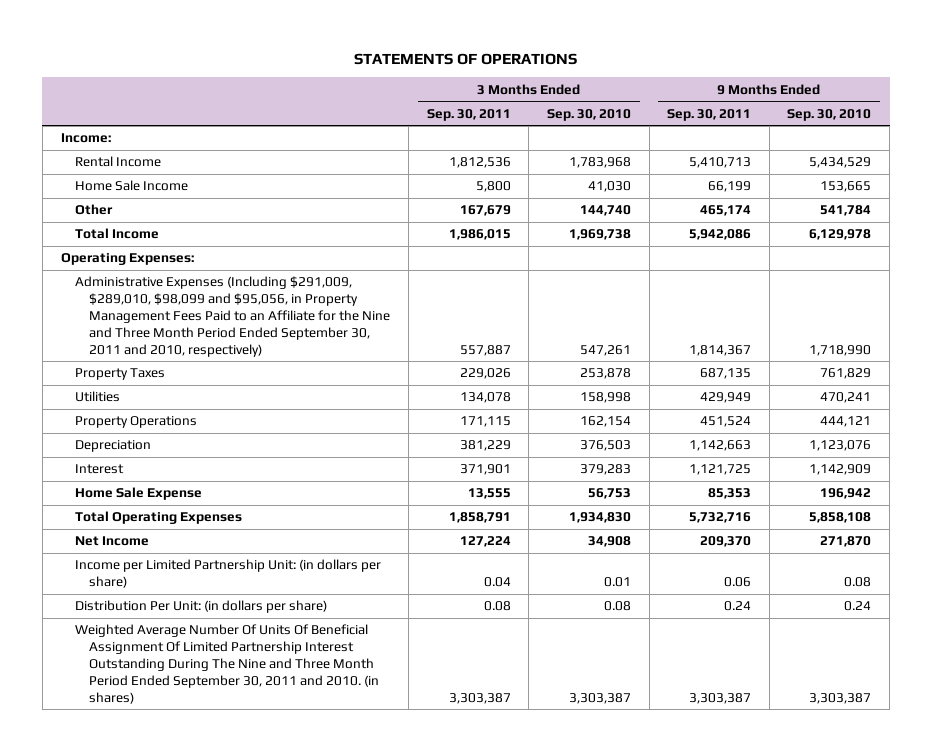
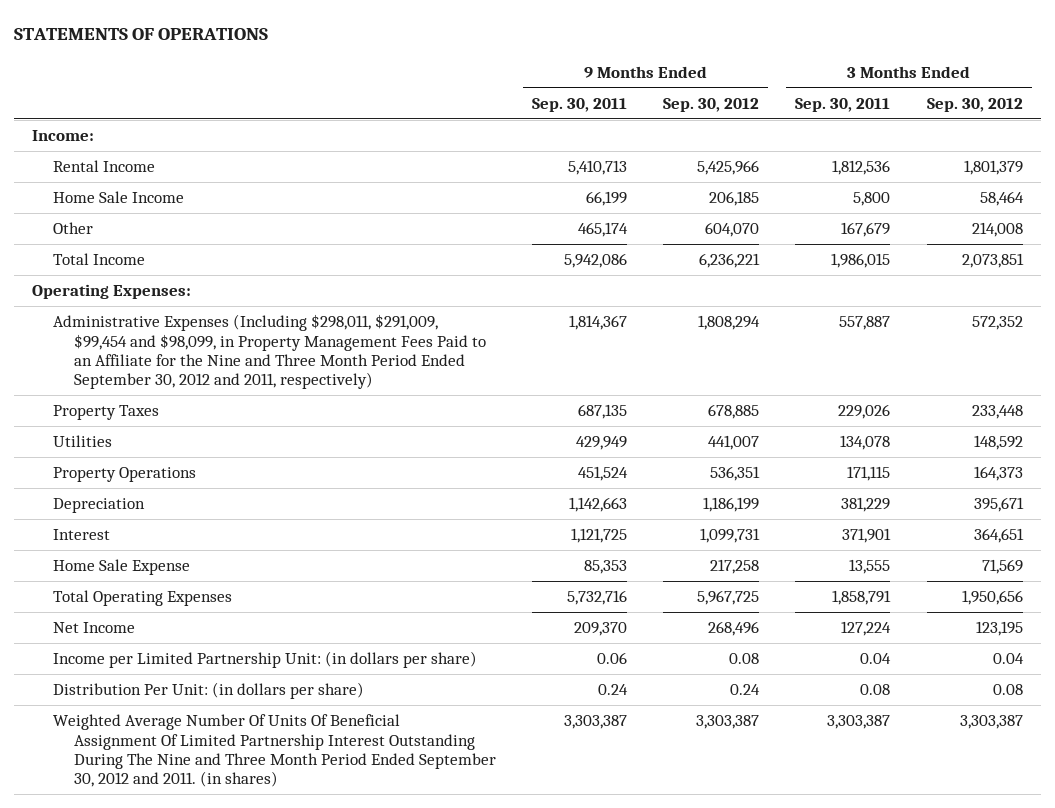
[546,108,631,121] Sep. 30, 2010 -> none
[787,108,872,121] Sep. 30, 2010 -> none
none -> [663,98,760,113] Sep. 30, 2012
none -> [926,98,1023,113] Sep. 30, 2012
[74,276,391,357] Administrative Expenses (Including $291,009, $289,010, $98,099 and $95,056, in Property Management Fees Paid to an Affiliate for the Nine and Three Month Period Ended September 30, 2011 and 2010, respectively) -> [52,314,486,390] Administrative Expenses (Including $298,011, $291,009, $99,454 and $98,099, in Property Management Fees Paid to an Affiliate for the Nine and Three Month Period Ended September 30, 2012 and 2011, respectively)
[74,624,380,704] Weighted Average Number Of Units Of Beneficial Assignment Of Limited Partnership Interest Outstanding During The Nine and Three Month Period Ended September 30, 2011 and 2010. (in shares) -> [52,714,496,788] Weighted Average Number Of Units Of Beneficial Assignment Of Limited Partnership Interest Outstanding During The Nine and Three Month Period Ended September 30, 2012 and 2011. (in shares)

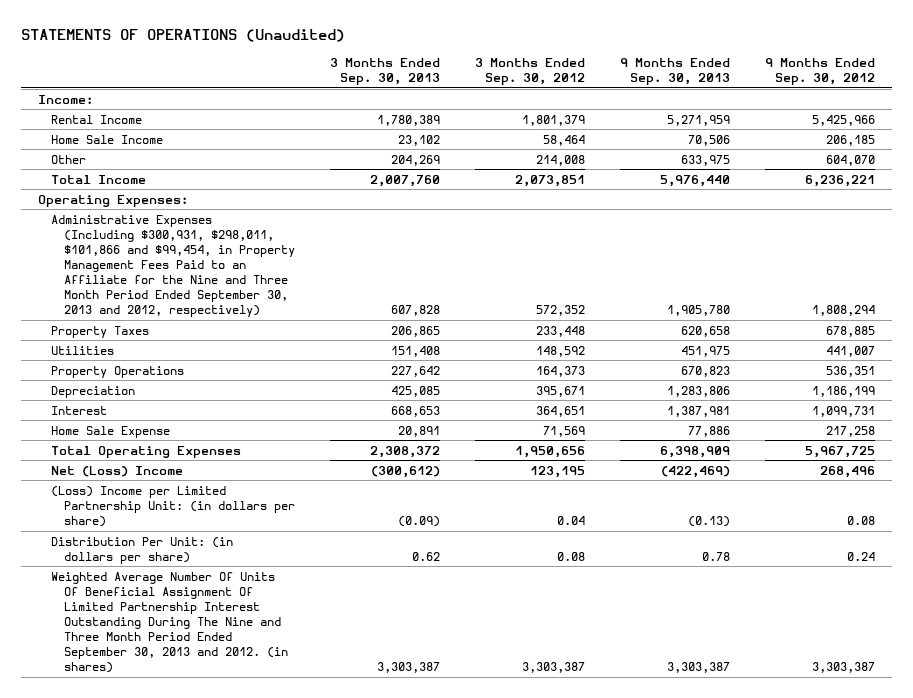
[13,27,268,40] STATEMENTS OF OPERATIONS -> [21,28,346,42] STATEMENTS OF OPERATIONS (Unaudited)
[532,98,628,113] Sep. 30, 2011 -> none
[795,98,891,113] Sep. 30, 2011 -> none
none -> [329,58,440,86] 3 Months Ended Sep. 30, 2013
none -> [619,58,730,86] 9 Months Ended Sep. 30, 2013
[52,314,486,390] Administrative Expenses (Including $298,011, $291,009, $99,454 and $98,099, in Property Management Fees Paid to an Affiliate for the Nine and Three Month Period Ended September 30, 2012 and 2011, respectively) -> [51,214,295,318] Administrative Expenses (Including $300,931, $298,011, $101,866 and $99,454, in Property Management Fees Paid to an Affiliate for the Nine and Three Month Period Ended September 30, 2013 and 2012, respectively)
[52,622,135,634] Net Income -> [51,465,184,477] Net (Loss) Income
[52,651,477,669] Income per Limited Partnership Unit: (in dollars per share) -> [51,485,295,527] (Loss) Income per Limited Partnership Unit: (in dollars per share)
[52,714,496,788] Weighted Average Number Of Units Of Beneficial Assignment Of Limited Partnership Interest Outstanding During The Nine and Three Month Period Ended September 30, 2012 and 2011. (in shares) -> [51,571,288,674] Weighted Average Number Of Units Of Beneficial Assignment Of Limited Partnership Interest Outstanding During The Nine and Three Month Period Ended September 30, 2013 and 2012. (in shares)

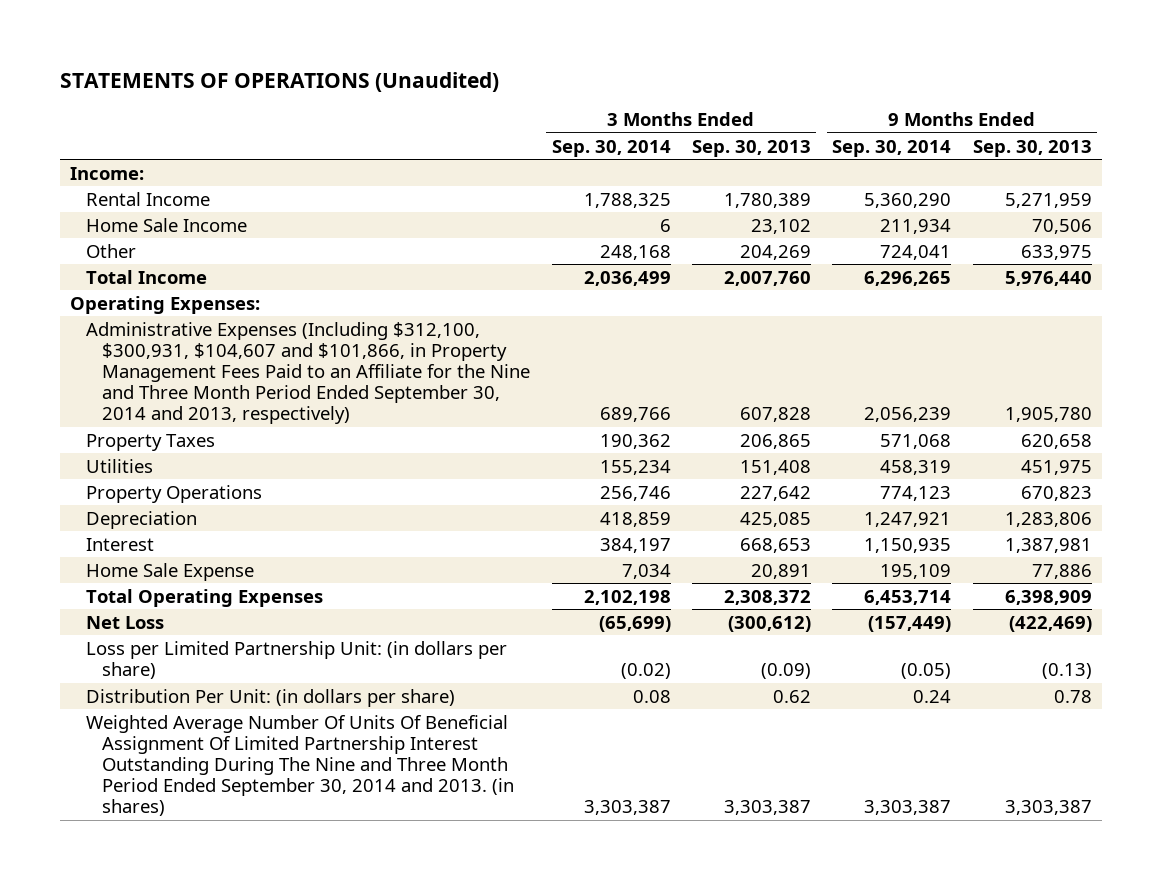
[474,58,585,86] 3 Months Ended Sep. 30, 2012 -> none
[764,58,875,86] 9 Months Ended Sep. 30, 2012 -> none
none -> [551,139,671,157] Sep. 30, 2014
none -> [832,139,952,157] Sep. 30, 2014
[51,214,295,318] Administrative Expenses (Including $300,931, $298,011, $101,866 and $99,454, in Property Management Fees Paid to an Affiliate for the Nine and Three Month Period Ended September 30, 2013 and 2012, respectively) -> [86,321,531,424] Administrative Expenses (Including $312,100, $300,931, $104,607 and $101,866, in Property Management Fees Paid to an Affiliate for the Nine and Three Month Period Ended September 30, 2014 and 2013, respectively)
[51,465,184,477] Net (Loss) Income -> [86,615,165,629] Net Loss
[51,485,295,527] (Loss) Income per Limited Partnership Unit: (in dollars per share) -> [86,640,508,679] Loss per Limited Partnership Unit: (in dollars per share)
[51,571,288,674] Weighted Average Number Of Units Of Beneficial Assignment Of Limited Partnership Interest Outstanding During The Nine and Three Month Period Ended September 30, 2013 and 2012. (in shares) -> [86,714,515,816] Weighted Average Number Of Units Of Beneficial Assignment Of Limited Partnership Interest Outstanding During The Nine and Three Month Period Ended September 30, 2014 and 2013. (in shares)

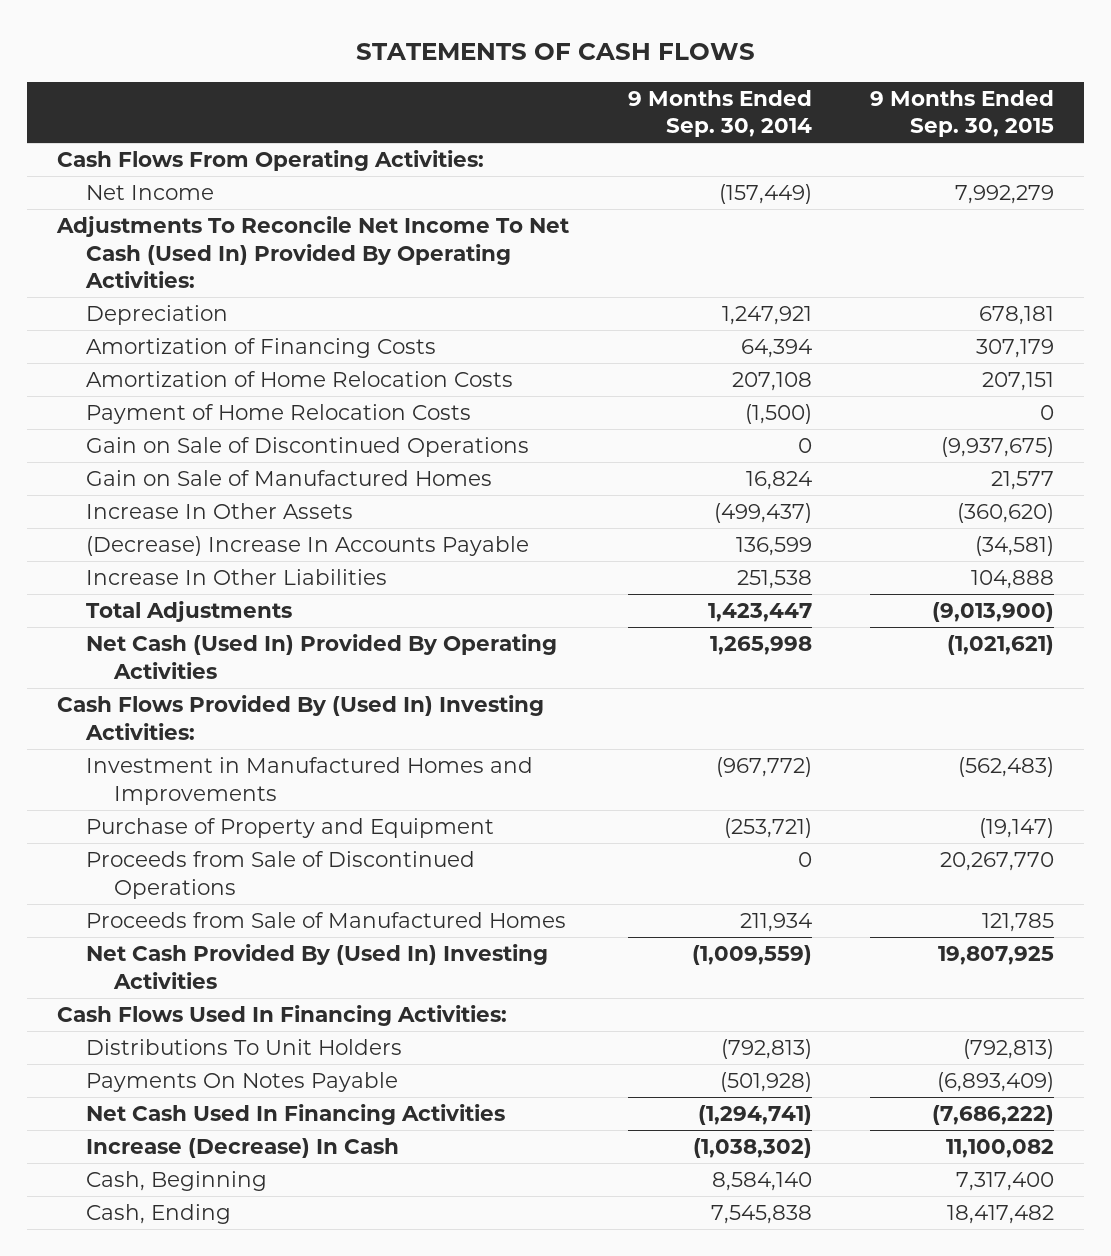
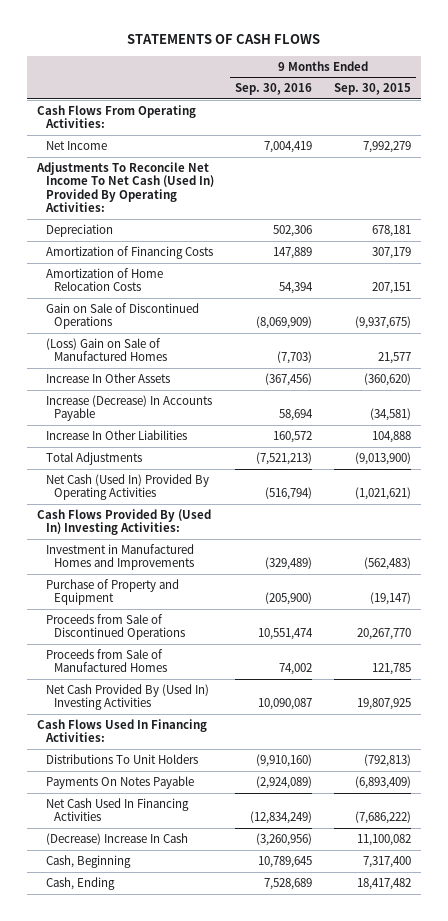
[627,89,812,138] 9 Months Ended Sep. 30, 2014 -> none
none -> [235,83,313,96] Sep. 30, 2016
[85,404,471,425] Payment of Home Relocation Costs -> none
[85,470,492,487] Gain on Sale of Manufactured Homes -> [45,337,168,362] (Loss) Gain on Sale of Manufactured Homes
[85,536,529,557] (Decrease) Increase In Accounts Payable -> [45,394,212,422] Increase (Decrease) In Accounts Payable
[85,1138,399,1159] Increase (Decrease) In Cash -> [45,832,188,845] (Decrease) Increase In Cash

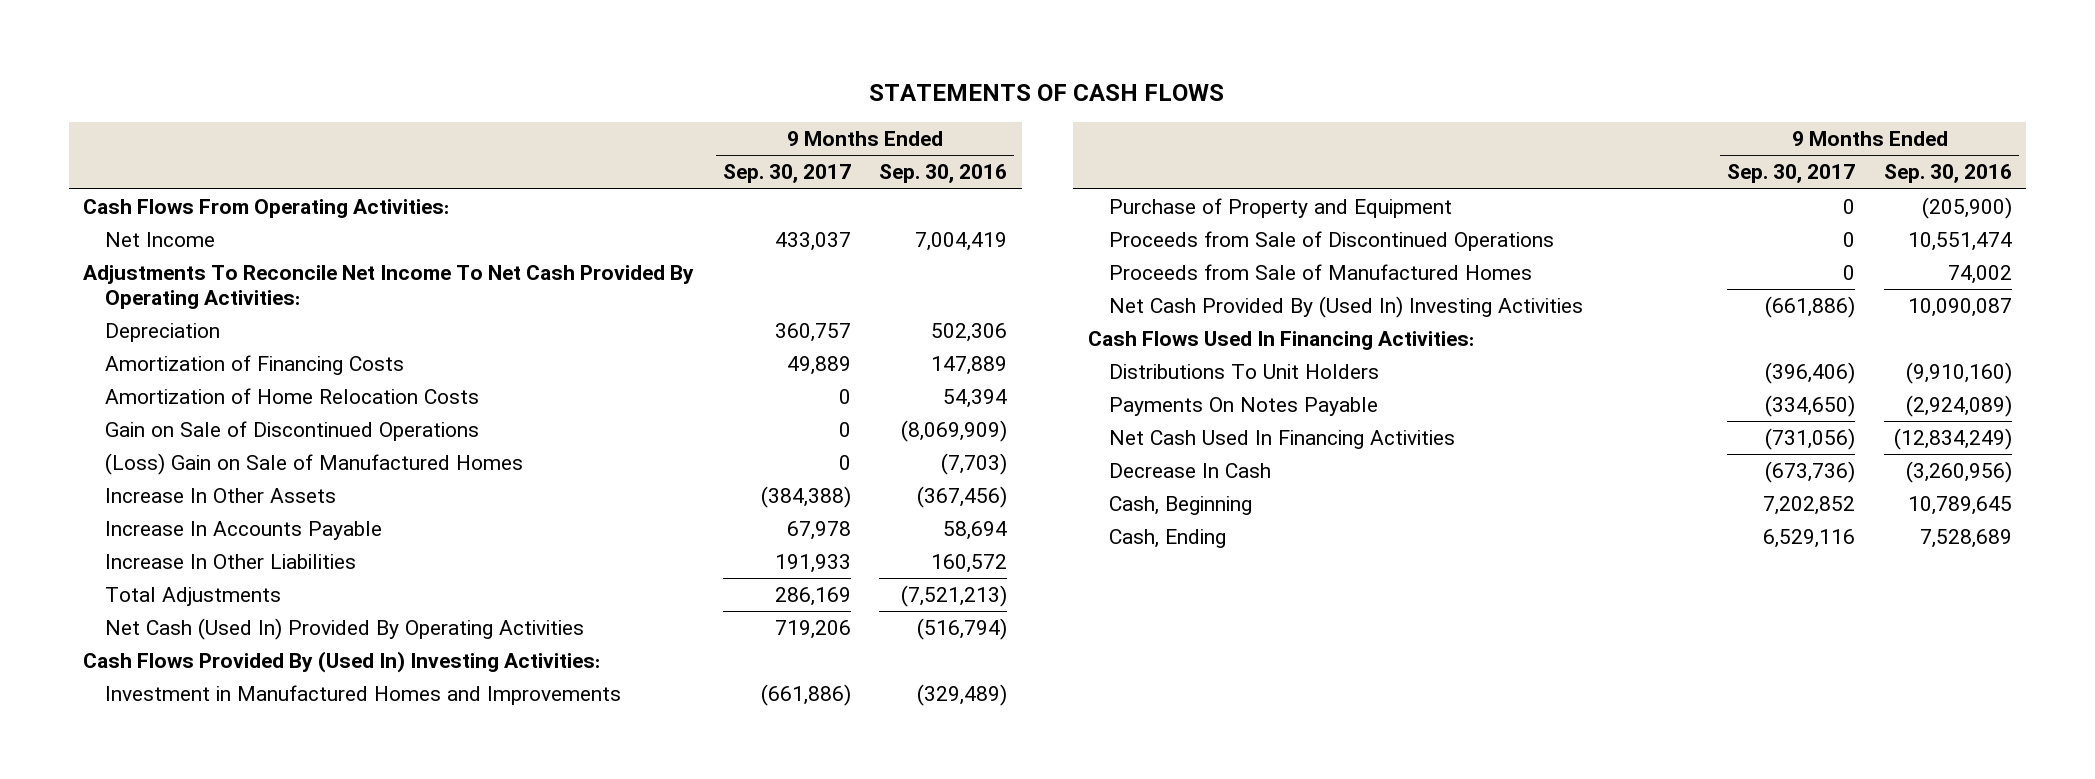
[333,83,411,96] Sep. 30, 2015 -> none
none -> [722,164,851,184] Sep. 30, 2017
[36,161,214,212] Adjustments To Reconcile Net Income To Net Cash (Used In) Provided By Operating Activities: -> [83,265,695,310] Adjustments To Reconcile Net Income To Net Cash Provided By Operating Activities:
[45,394,212,422] Increase (Decrease) In Accounts Payable -> [104,521,382,541] Increase In Accounts Payable
[45,832,188,845] (Decrease) Increase In Cash -> [1109,463,1272,479] Decrease In Cash

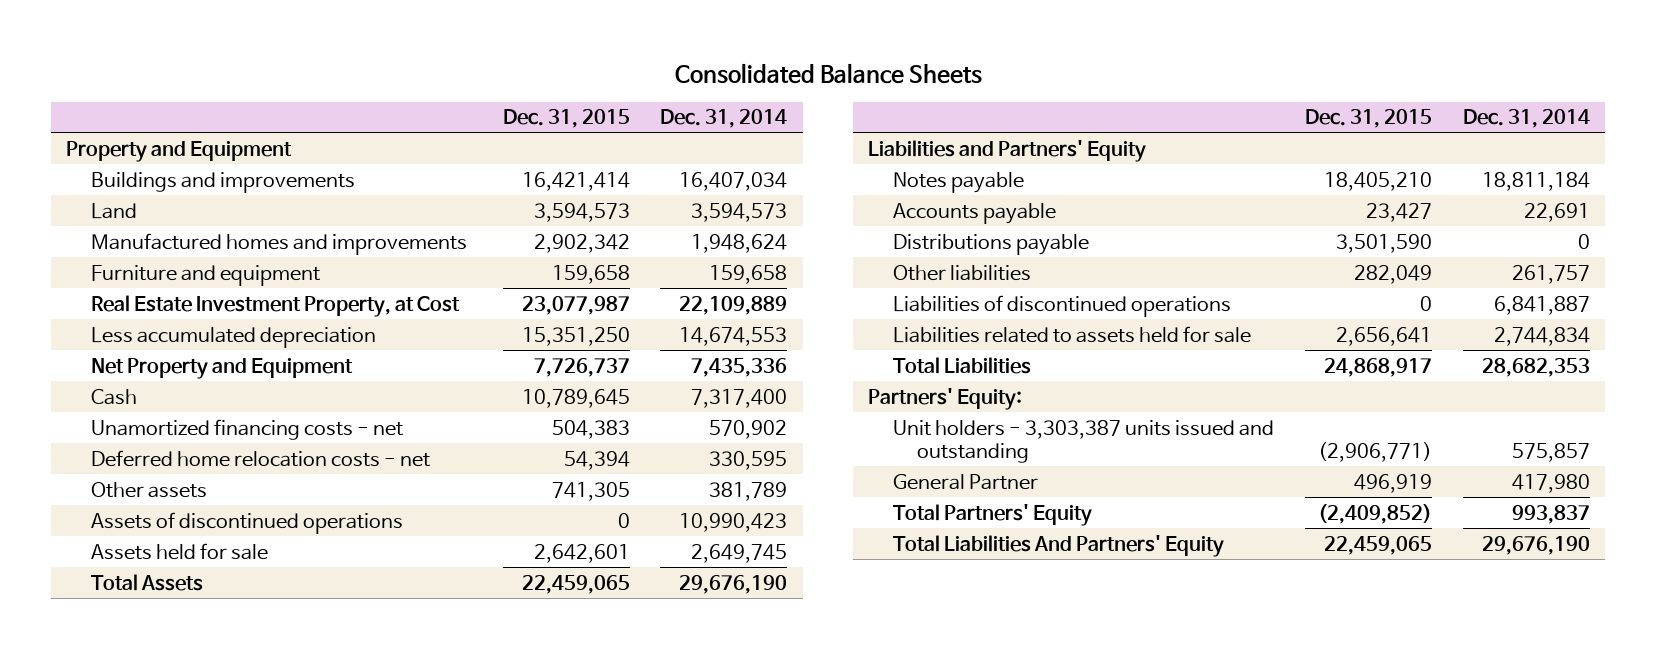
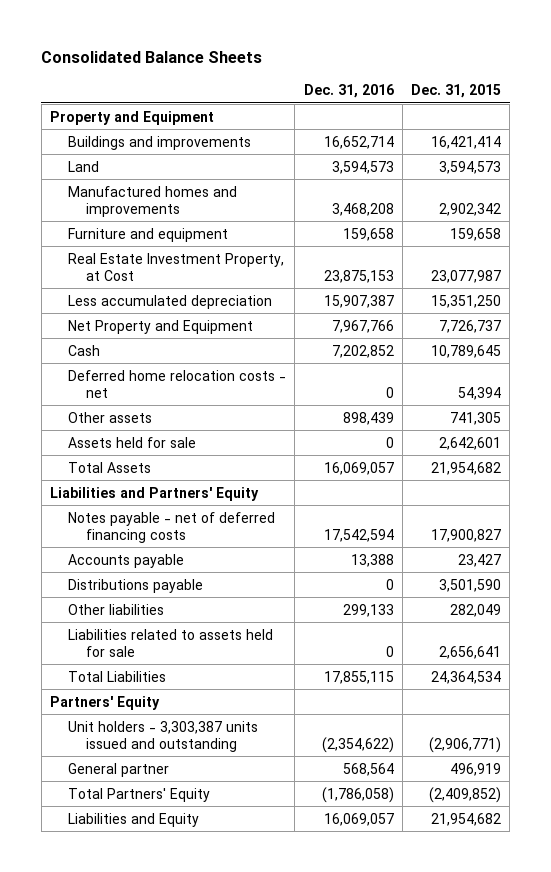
[660,109,788,129] Dec. 31, 2014 -> none
none -> [303,83,394,98] Dec. 31, 2016
[90,418,403,440] Unamortized financing costs - net -> none
[90,511,403,534] Assets of discontinued operations -> none
[521,574,630,594] 22,459,065 -> [431,461,502,475] 21,954,682
[892,171,1024,193] Notes payable -> [68,511,276,543] Notes payable - net of deferred financing costs
[1323,171,1432,191] 18,405,210 -> [431,528,502,542] 17,900,827
[892,294,1231,317] Liabilities of discontinued operations -> none
[1323,357,1432,377] 24,868,917 -> [431,670,502,684] 24,364,534
[868,387,1023,410] Partners' Equity: -> [50,695,161,710] Partners' Equity
[892,473,1038,490] General Partner -> [68,762,170,777] General partner
[892,534,1224,557] Total Liabilities And Partners' Equity -> [68,812,200,827] Liabilities and Equity
[1323,535,1432,555] 22,459,065 -> [431,812,502,826] 21,954,682

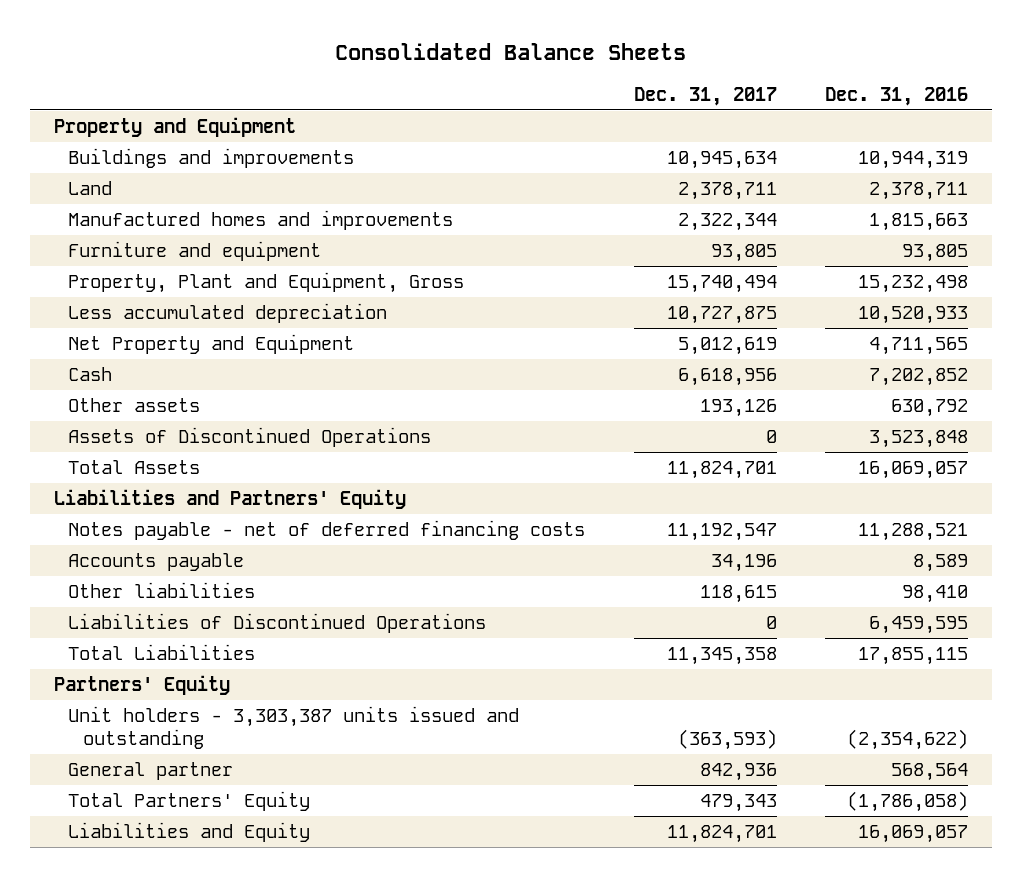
[411,83,502,98] Dec. 31, 2015 -> none
none -> [633,86,777,106] Dec. 31, 2017
[68,252,285,281] Real Estate Investment Property, at Cost -> none
[323,135,394,149] 16,652,714 -> [858,151,969,170] 10,944,319
[331,160,394,174] 3,594,573 -> [869,182,969,201] 2,378,711
[331,202,394,216] 3,468,208 -> [869,213,969,232] 1,815,663
[342,227,394,241] 159,658 -> [902,244,969,263] 93,805
none -> [68,272,465,294] Property, Plant and Equipment, Gross
[323,294,394,308] 15,907,387 -> [858,306,969,325] 10,520,933
[331,319,394,333] 7,967,766 -> [869,337,969,356] 4,711,565
[68,369,287,398] Deferred home relocation costs - net -> none
[68,436,197,448] Assets held for sale -> none
[342,411,394,425] 898,439 -> [891,399,969,418] 630,792
none -> [68,427,432,448] Assets of Discontinued Operations
[68,578,204,593] Distributions payable -> none
[68,628,274,657] Liabilities related to assets held for sale -> none
[323,528,394,542] 17,542,594 -> [858,523,969,542] 11,288,521
[350,553,394,567] 13,388 -> [913,554,969,573] 8,589
[342,603,394,617] 299,133 -> [902,585,969,604] 98,410
none -> [68,613,487,634] Liabilities of Discontinued Operations

